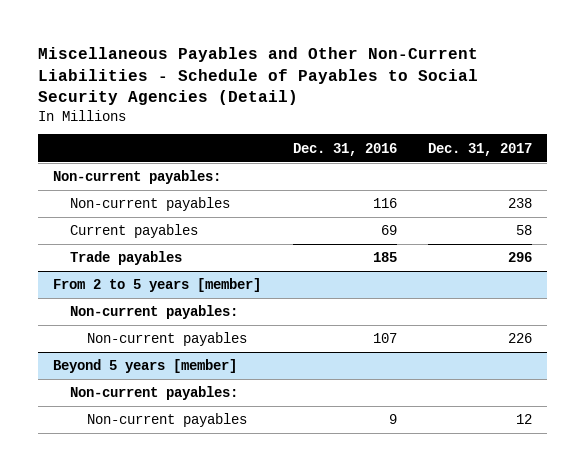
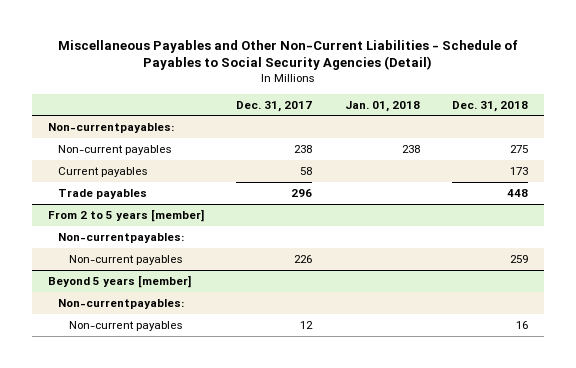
[292,142,397,156] Dec. 31, 2016 -> none
none -> [344,100,420,112] Jan. 01, 2018
none -> [451,100,528,112] Dec. 31, 2018
[53,170,222,185] Non-current payables: -> [48,122,175,133] Non-currentpayables:
[70,305,239,320] Non-current payables: -> [58,232,185,243] Non-currentpayables:
[70,386,239,401] Non-current payables: -> [58,298,185,309] Non-currentpayables:

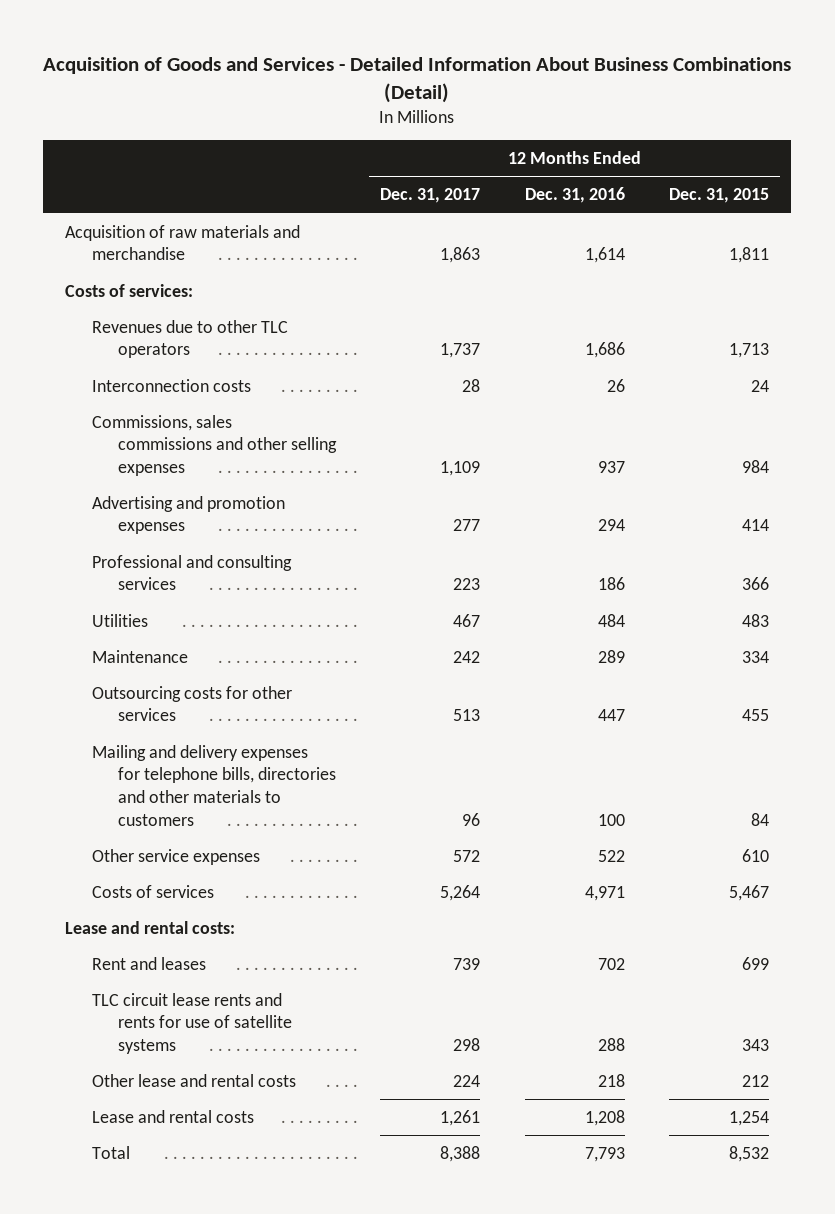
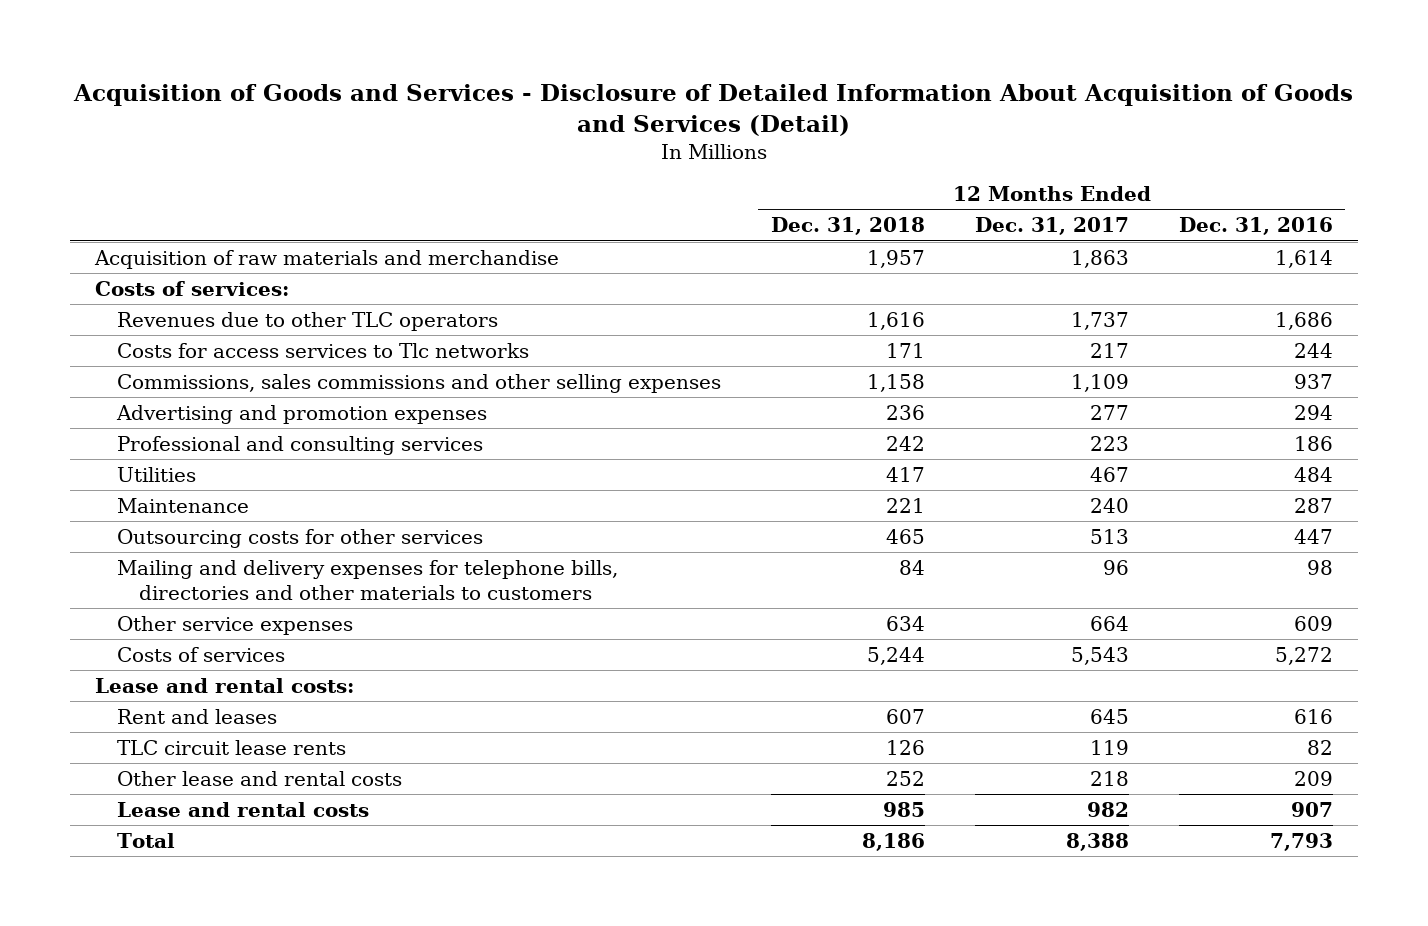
[43,56,792,103] Acquisition of Goods and Services - Detailed Information About Business Combinations (Detail) -> [72,83,1353,136] Acquisition of Goods and Services - Disclosure of Detailed Information About Acquisition of Goods and Services (Detail)
[669,188,770,204] Dec. 31, 2015 -> none
none -> [770,217,925,236] Dec. 31, 2018
[91,378,251,392] Interconnection costs -> none
none -> [116,342,529,358] Costs for access services to Tlc networks
[453,650,481,663] 242 -> [1089,497,1129,513] 240
[597,649,625,663] 289 -> [1293,497,1333,513] 287
[597,813,625,826] 100 -> [1306,559,1333,575] 98
[453,849,481,862] 572 -> [1089,615,1129,631] 664
[597,849,625,862] 522 -> [1293,615,1333,631] 609
[440,884,481,901] 5,264 -> [1070,646,1129,665] 5,543
[584,885,625,901] 4,971 -> [1274,646,1333,665] 5,272
[453,957,481,970] 739 -> [1089,708,1129,724] 645
[597,957,625,970] 702 -> [1293,708,1333,724] 616
[91,992,293,1055] TLC circuit lease rents and rents for use of satellite systems -> [116,739,346,755] TLC circuit lease rents
[453,1038,481,1052] 298 -> [1089,739,1129,755] 119
[597,1038,625,1052] 288 -> [1306,739,1333,755] 82
[453,1074,481,1087] 224 -> [1089,770,1129,786] 218
[597,1073,625,1087] 218 -> [1293,770,1333,786] 209
[440,1109,481,1126] 1,261 -> [1086,801,1129,817] 982
[584,1109,625,1126] 1,208 -> [1290,801,1333,817] 907

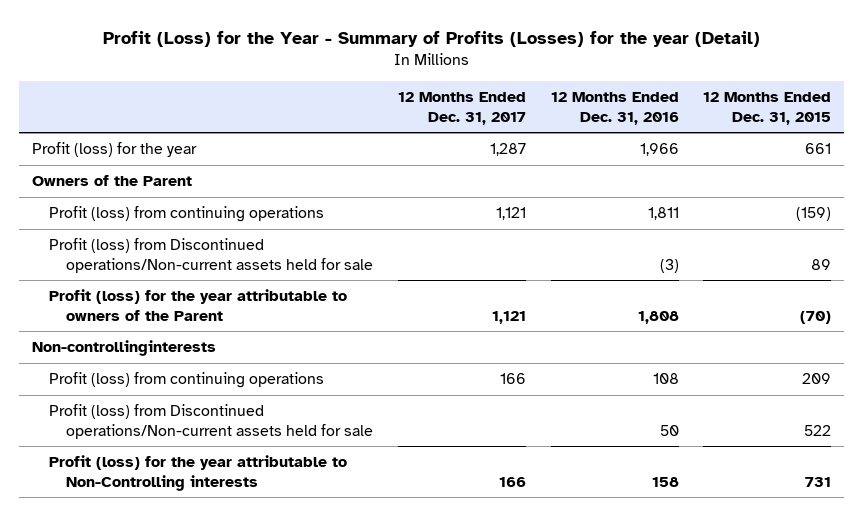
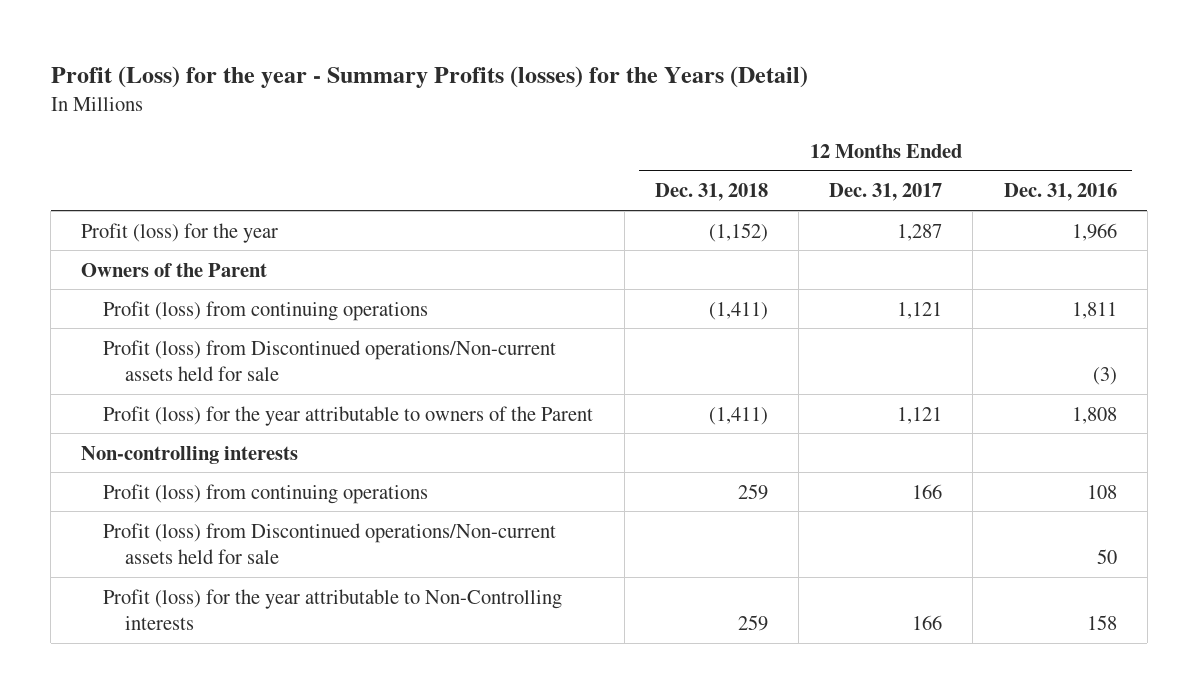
[102,30,760,47] Profit (Loss) for the Year - Summary of Profits (Losses) for the year (Detail) -> [50,65,808,88] Profit (Loss) for the year - Summary Profits (losses) for the Years (Detail)
[703,91,832,125] 12 Months Ended Dec. 31, 2015 -> none
none -> [654,183,768,202] Dec. 31, 2018
[31,340,216,357] Non-controllinginterests -> [81,445,299,464] Non-controlling interests

